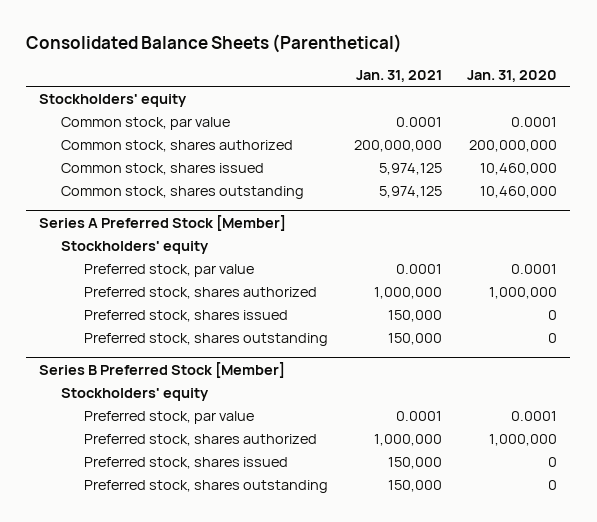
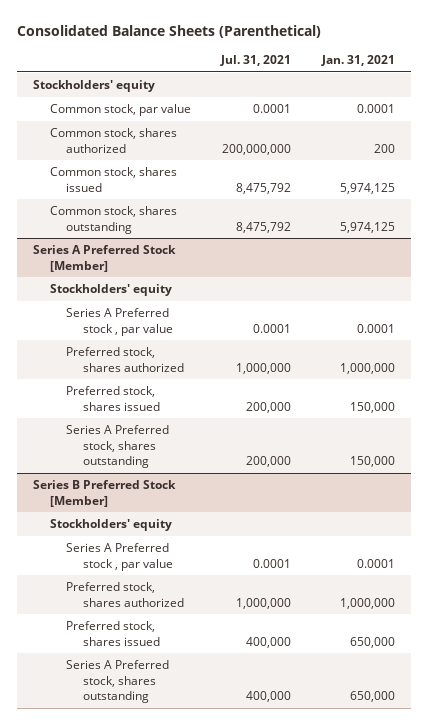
[467,70,558,83] Jan. 31, 2020 -> none
none -> [220,55,292,67] Jul. 31, 2021
[353,139,442,152] 200,000,000 -> [374,143,396,153] 200
[83,263,254,277] Preferred stock, par value -> [66,308,174,336] Series A Preferred stock , par value
[83,332,328,346] Preferred stock, shares outstanding -> [66,425,170,469] Series A Preferred stock, shares outstanding
[83,410,254,424] Preferred stock, par value -> [66,543,174,571] Series A Preferred stock , par value
[387,456,442,469] 150,000 -> [350,636,396,648] 650,000
[83,479,328,493] Preferred stock, shares outstanding -> [66,660,170,704] Series A Preferred stock, shares outstanding
[387,479,442,492] 150,000 -> [350,691,396,703] 650,000

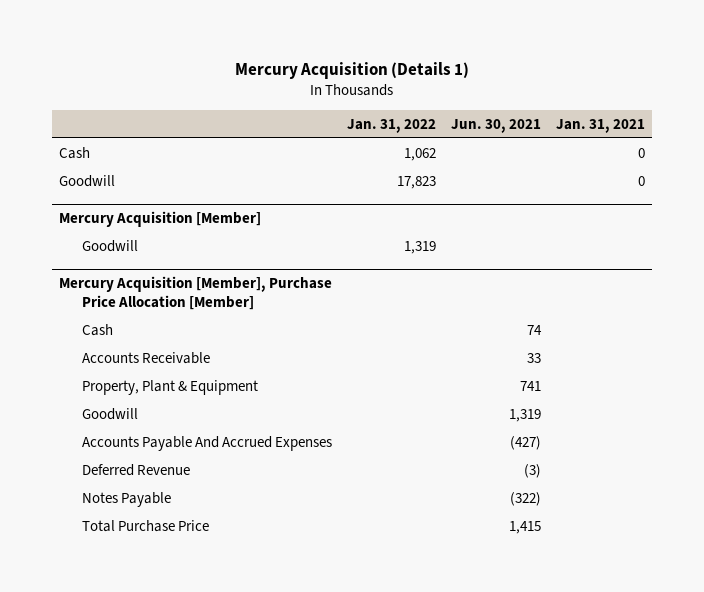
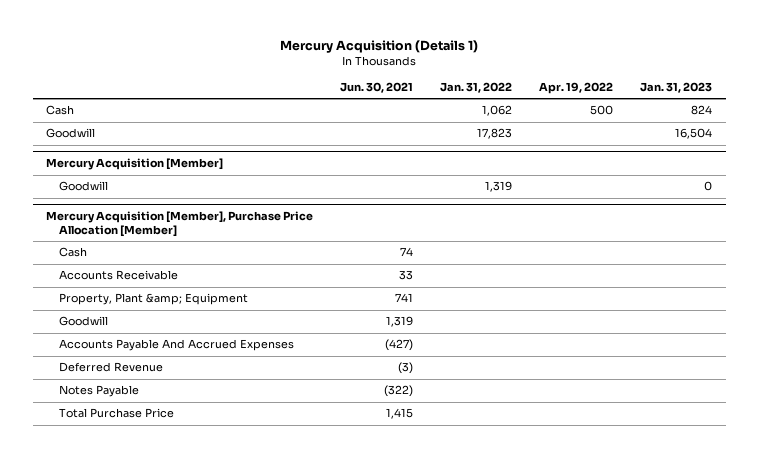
[555,118,645,133] Jan. 31, 2021 -> none
none -> [539,82,614,95] Apr. 19, 2022
none -> [640,82,713,94] Jan. 31, 2023
[82,379,259,395] Property, Plant & Equipment -> [59,293,249,306] Property, Plant &amp; Equipment

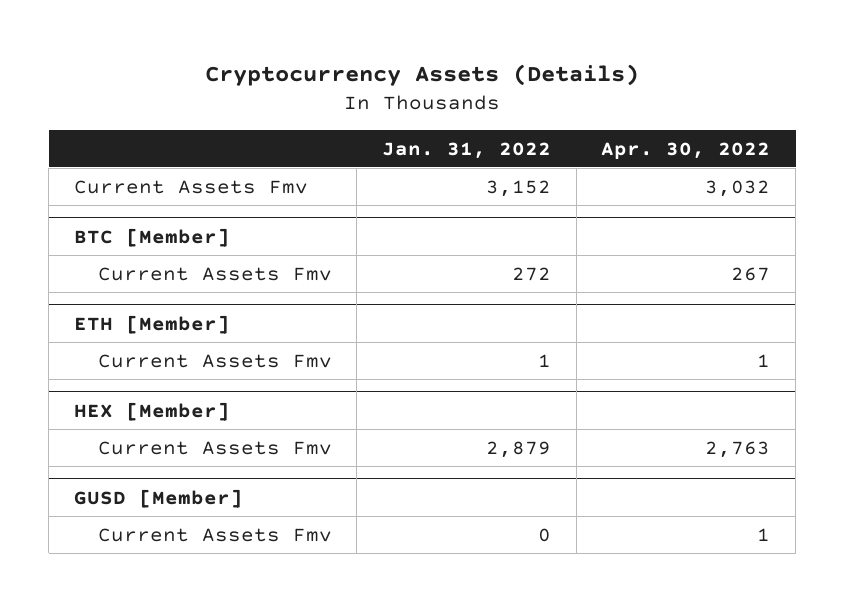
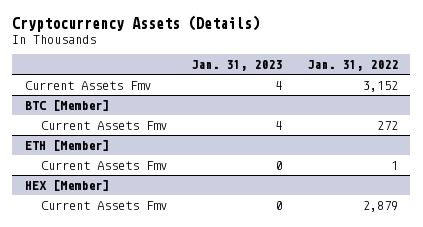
[601,141,771,159] Apr. 30, 2022 -> none
none -> [191,60,283,72] Jan. 31, 2023
[73,488,243,508] GUSD [Member] -> none
[97,527,332,542] Current Assets Fmv -> none

